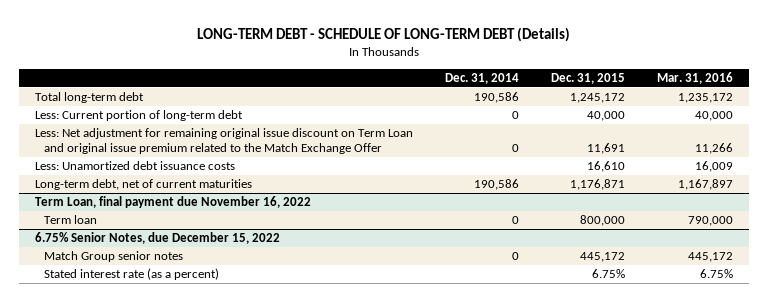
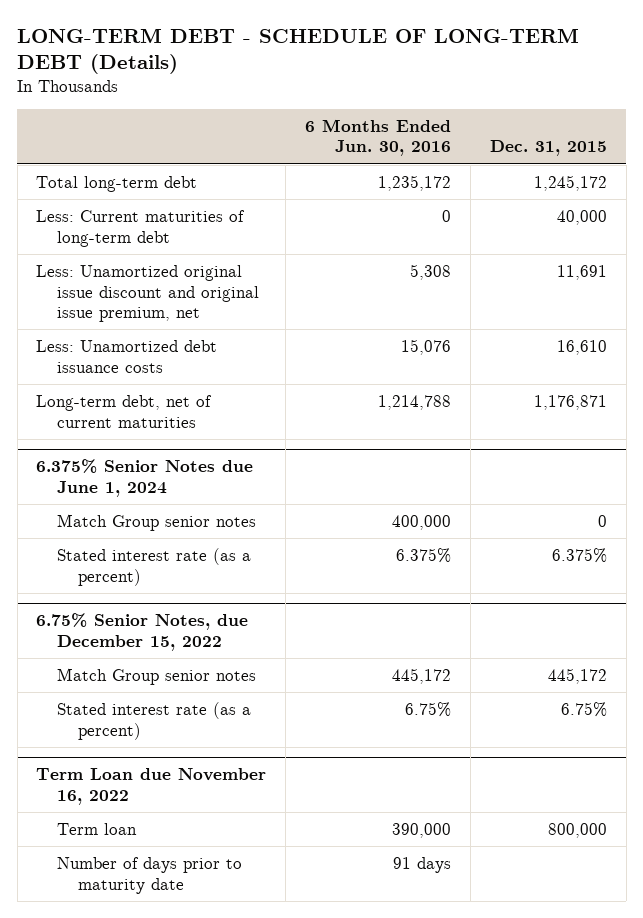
[445,72,520,84] Dec. 31, 2014 -> none
[657,71,734,84] Mar. 31, 2016 -> none
none -> [305,118,452,157] 6 Months Ended Jun. 30, 2016
[35,110,244,122] Less: Current portion of long-term debt -> [36,209,246,247] Less: Current maturities of long-term debt
[35,128,414,155] Less: Net adjustment for remaining original issue discount on Term Loan and original issue premium related to the Match Exchange Offer -> [36,264,260,323] Less: Unamortized original issue discount and original issue premium, net
[35,196,312,209] Term Loan, final payment due November 16, 2022 -> none
[44,215,98,225] Term loan -> none
none -> [36,459,254,497] 6.375% Senior Notes due June 1, 2024
none -> [57,513,257,531] Match Group senior notes
none -> [57,547,252,586] Stated interest rate (as a percent)
none -> [36,768,267,805] Term Loan due November 16, 2022
none -> [57,822,138,835] Term loan
none -> [57,856,243,894] Number of days prior to maturity date

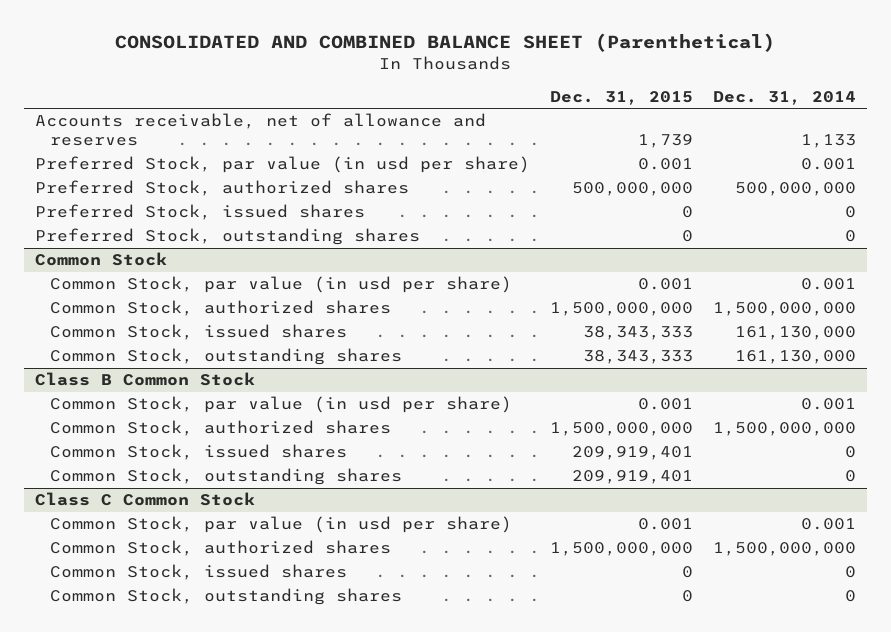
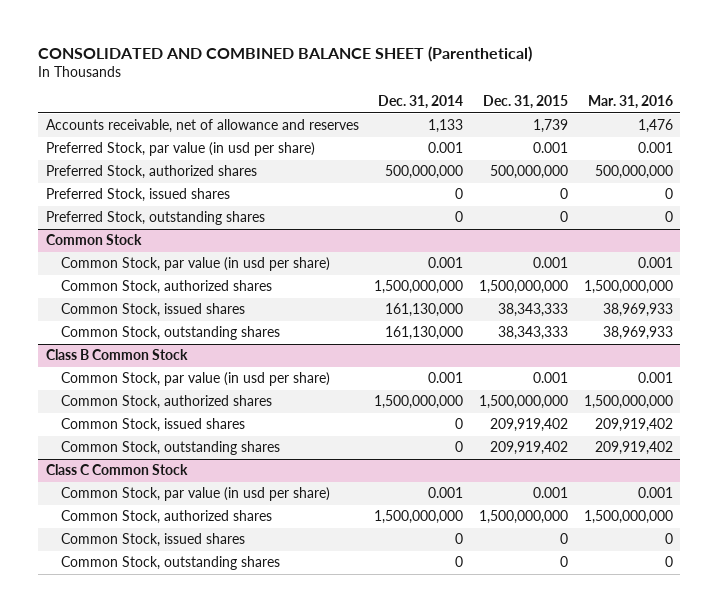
none -> [587,95,673,110] Mar. 31, 2016
[571,446,693,461] 209,919,401 -> [489,418,568,433] 209,919,402
[571,470,693,485] 209,919,401 -> [489,441,568,456] 209,919,402

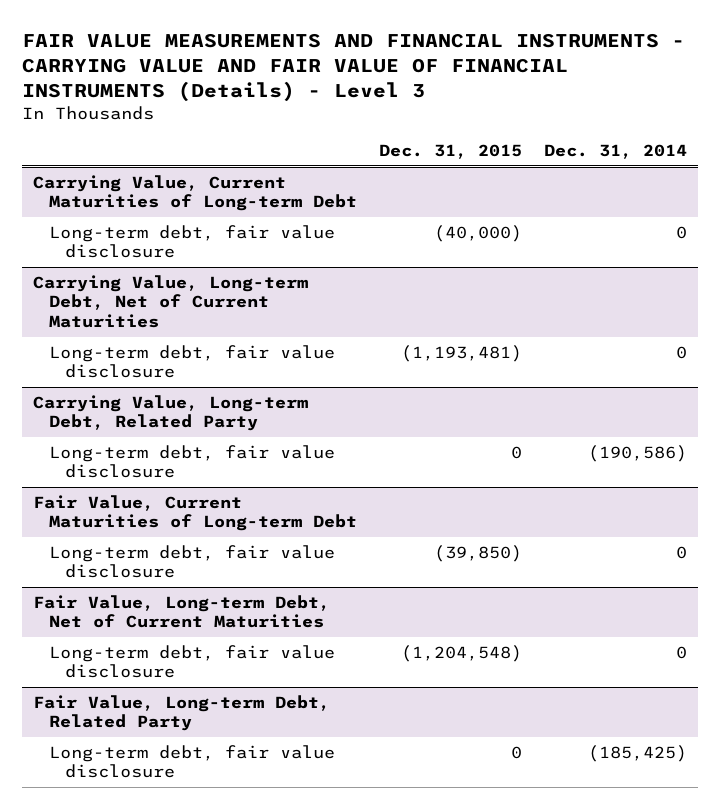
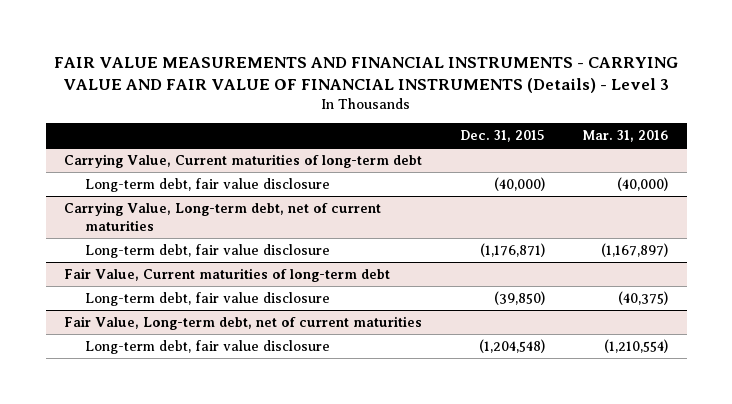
[543,144,687,160] Dec. 31, 2014 -> none
none -> [581,130,668,143] Mar. 31, 2016
[33,174,358,212] Carrying Value, Current Maturities of Long-term Debt -> [64,153,423,168] Carrying Value, Current maturities of long-term debt
[33,394,309,432] Carrying Value, Long-term Debt, Related Party -> none
[49,444,336,479] Long-term debt, fair value disclosure -> none
[33,274,309,328] Carrying Value, Long-term Debt, Net of Current Maturities -> [64,201,382,232] Carrying Value, Long-term debt, net of current maturities
[401,344,523,362] (1,193,481) -> [479,242,545,257] (1,176,871)
[33,494,358,532] Fair Value, Current Maturities of Long-term Debt -> [64,267,391,282] Fair Value, Current maturities of long-term debt
[33,594,331,629] Fair Value, Long-term Debt, Net of Current Maturities -> [64,315,423,330] Fair Value, Long-term debt, net of current maturities
[33,694,331,732] Fair Value, Long-term Debt, Related Party -> none
[49,744,336,779] Long-term debt, fair value disclosure -> none

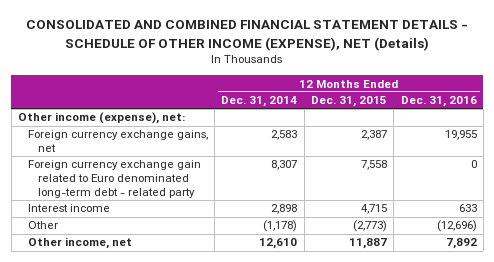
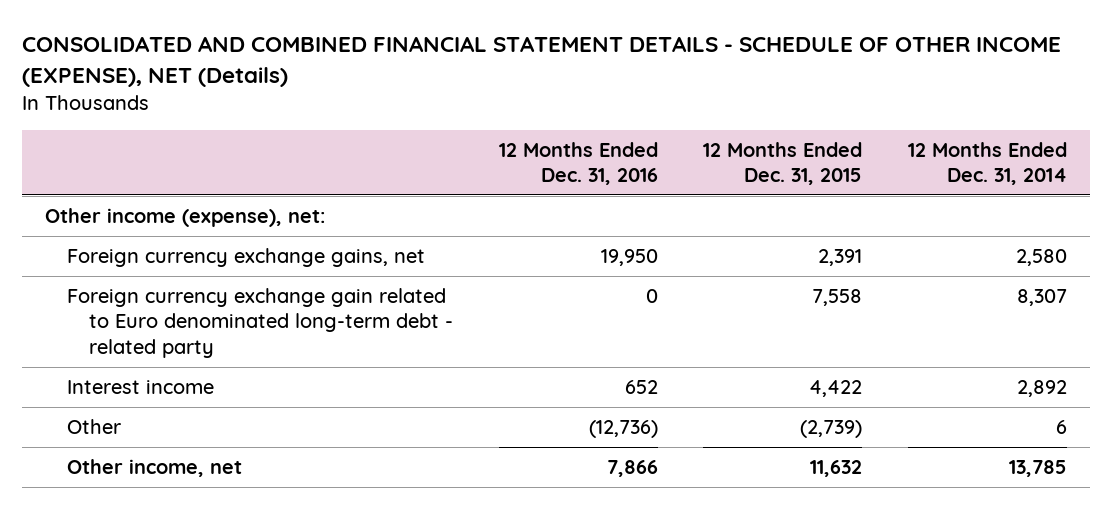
[271,130,298,141] 2,583 -> [1015,248,1067,266] 2,580
[361,130,388,141] 2,387 -> [818,248,863,266] 2,391
[444,130,477,141] 19,955 -> [600,248,658,266] 19,950
[271,204,298,215] 2,898 -> [1016,379,1067,397] 2,892
[361,204,388,215] 4,715 -> [809,379,863,397] 4,422
[458,204,477,213] 633 -> [624,379,658,394] 652
[263,220,298,233] (1,178) -> [1055,419,1067,434] 6
[353,220,388,233] (2,773) -> [800,419,863,438] (2,739)
[436,220,477,233] (12,696) -> [588,419,658,438] (12,736)
[259,238,298,250] 12,610 -> [1008,459,1067,477] 13,785
[349,238,388,250] 11,887 -> [810,459,863,477] 11,632
[445,238,477,250] 7,892 -> [606,459,658,477] 7,866

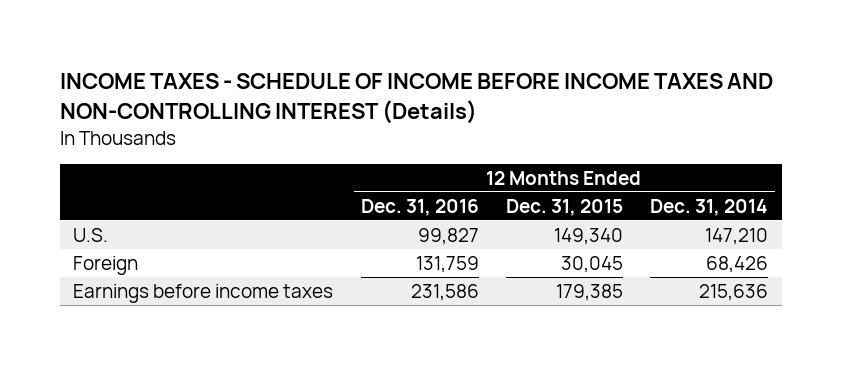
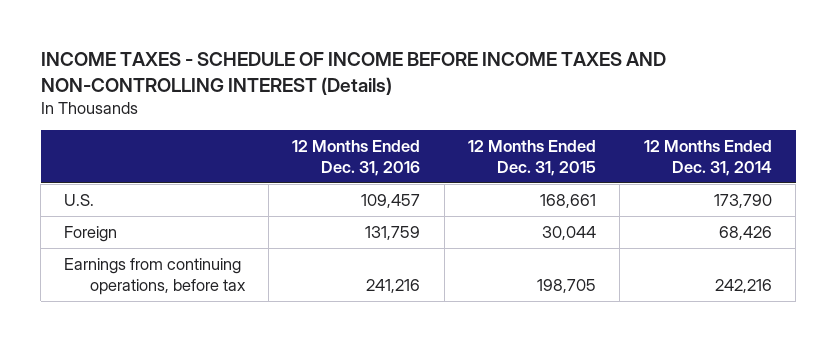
[417,227,479,245] 99,827 -> [361,193,421,208] 109,457
[553,227,623,245] 149,340 -> [540,193,597,208] 168,661
[705,227,769,245] 147,210 -> [713,193,772,208] 173,790
[560,255,623,273] 30,045 -> [542,225,597,240] 30,044
[73,283,334,303] Earnings before income taxes -> [64,257,246,295] Earnings from continuing operations, before tax
[410,283,479,301] 231,586 -> [366,278,421,293] 241,216
[555,283,623,301] 179,385 -> [537,278,597,293] 198,705
[699,283,769,301] 215,636 -> [714,278,772,293] 242,216

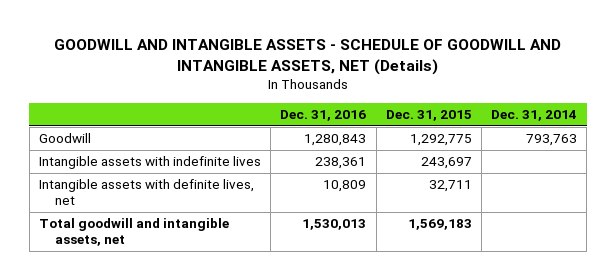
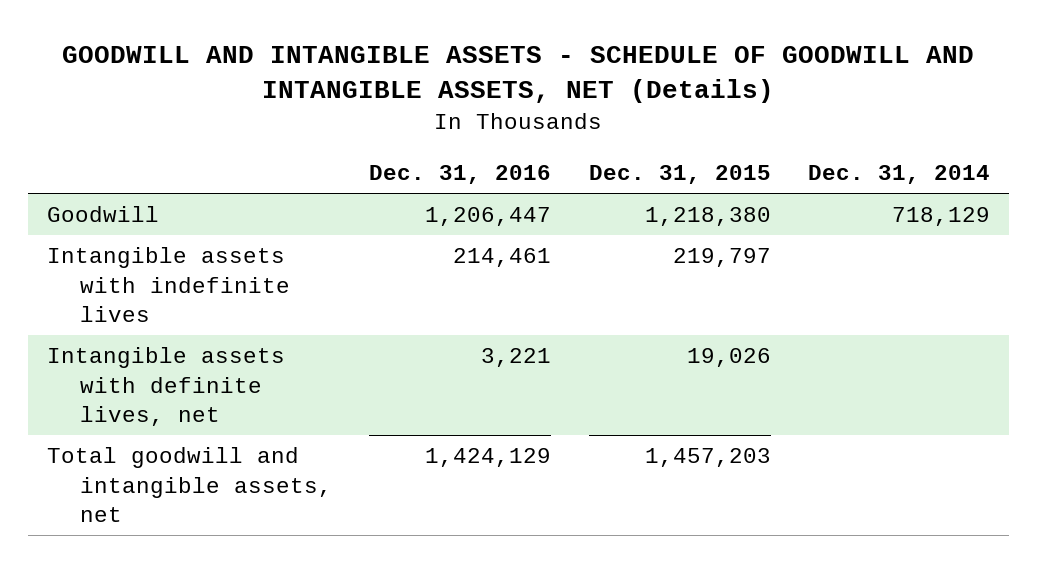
[304,134,367,147] 1,280,843 -> [425,207,552,227] 1,206,447
[409,134,472,147] 1,292,775 -> [644,207,771,227] 1,218,380
[526,134,578,147] 793,763 -> [892,207,991,227] 718,129
[315,157,367,170] 238,361 -> [453,248,552,268] 214,461
[420,157,472,170] 243,697 -> [672,248,771,268] 219,797
[323,180,367,193] 10,809 -> [481,348,552,368] 3,221
[428,180,472,193] 32,711 -> [686,348,771,368] 19,026
[302,219,367,231] 1,530,013 -> [425,448,552,468] 1,424,129
[407,219,472,231] 1,569,183 -> [644,448,771,468] 1,457,203

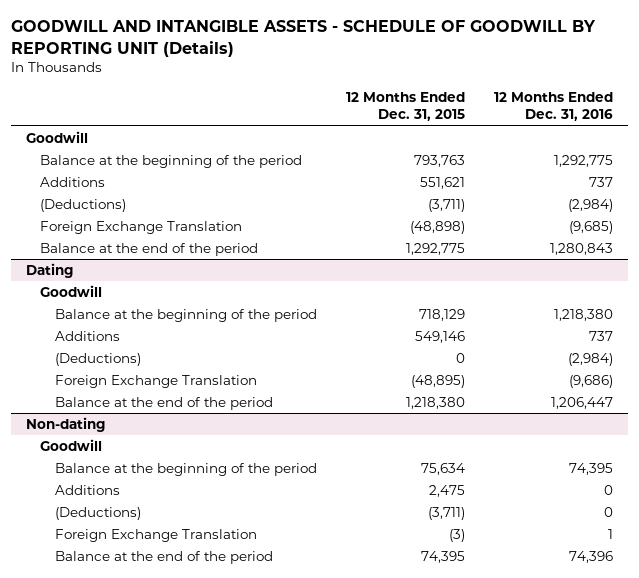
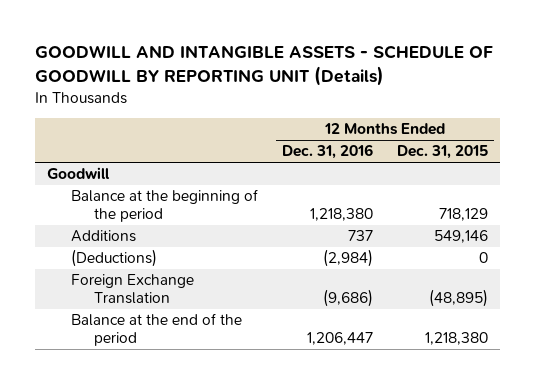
[40,154,303,168] Balance at the beginning of the period -> none
[40,176,106,187] Additions -> none
[40,198,127,212] (Deductions) -> none
[40,220,243,234] Foreign Exchange Translation -> none
[40,242,259,256] Balance at the end of the period -> none
[25,262,73,278] Dating -> none
[40,284,103,297] Goodwill -> none
[25,416,105,432] Non-dating -> none
[40,438,103,451] Goodwill -> none
[54,462,317,476] Balance at the beginning of the period -> none
[54,484,120,495] Additions -> none
[54,506,141,520] (Deductions) -> none
[54,528,257,542] Foreign Exchange Translation -> none
[54,550,273,564] Balance at the end of the period -> none

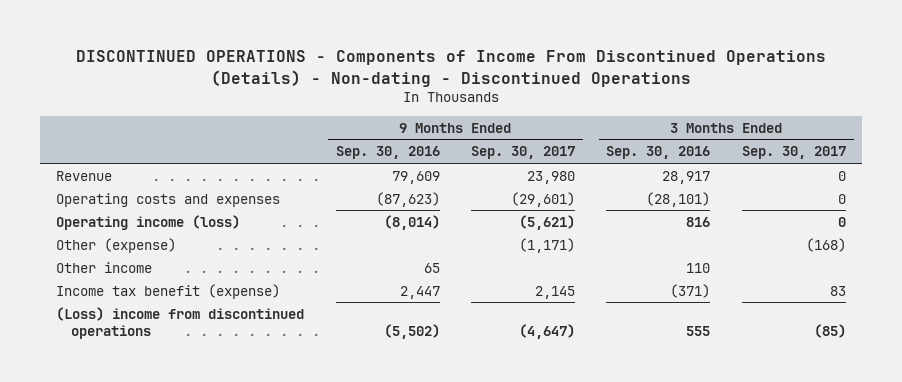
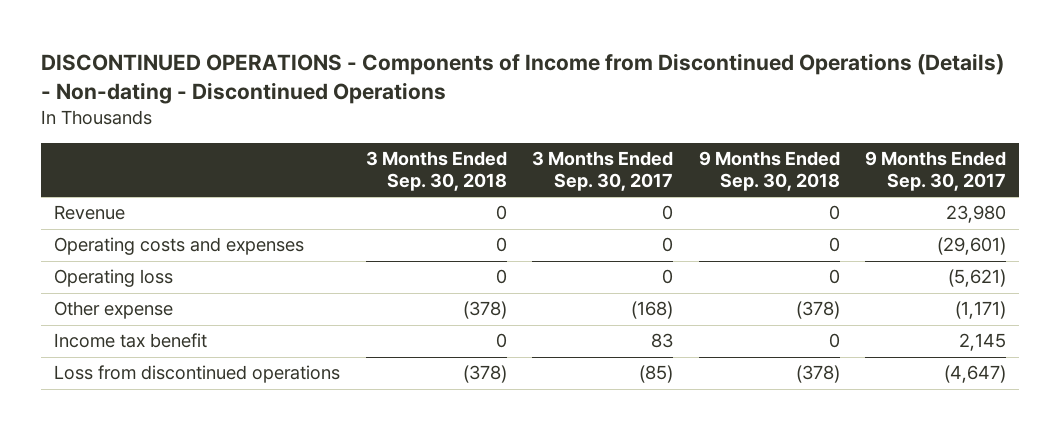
[75,49,826,87] DISCONTINUED OPERATIONS - Components of Income From Discontinued Operations (Details) - Non-dating - Discontinued Operations -> [41,53,1005,104] DISCONTINUED OPERATIONS - Components of Income from Discontinued Operations (Details) - Non-dating - Discontinued Operations
[335,146,440,160] Sep. 30, 2016 -> none
[606,146,711,160] Sep. 30, 2016 -> none
none -> [365,150,507,191] 3 Months Ended Sep. 30, 2018
none -> [698,150,840,191] 9 Months Ended Sep. 30, 2018
[56,261,153,273] Other income -> none
[56,214,241,230] Operating income (loss) -> [54,269,174,288] Operating loss
[56,237,177,253] Other (expense) -> [54,301,174,320] Other expense
[56,283,281,299] Income tax benefit (expense) -> [54,333,208,349] Income tax benefit
[56,306,305,339] (Loss) income from discontinued operations -> [54,365,341,384] Loss from discontinued operations

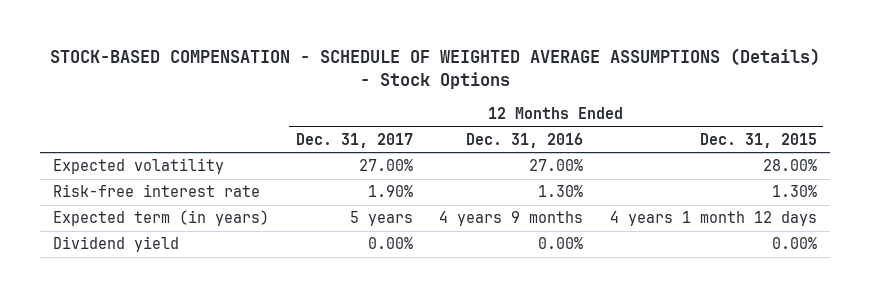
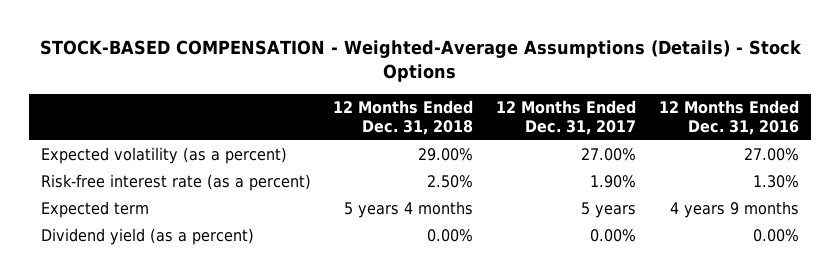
[49,47,820,89] STOCK-BASED COMPENSATION - SCHEDULE OF WEIGHTED AVERAGE ASSUMPTIONS (Details) - Stock Options -> [39,39,802,83] STOCK-BASED COMPENSATION - Weighted-Average Assumptions (Details) - Stock Options
[699,132,817,148] Dec. 31, 2015 -> none
none -> [333,100,474,136] 12 Months Ended Dec. 31, 2018
[53,158,225,175] Expected volatility -> [40,147,287,165] Expected volatility (as a percent)
[53,184,261,198] Risk-free interest rate -> [40,174,311,192] Risk-free interest rate (as a percent)
[53,210,270,227] Expected term (in years) -> [40,201,149,219] Expected term
[53,236,180,253] Dividend yield -> [40,228,254,246] Dividend yield (as a percent)

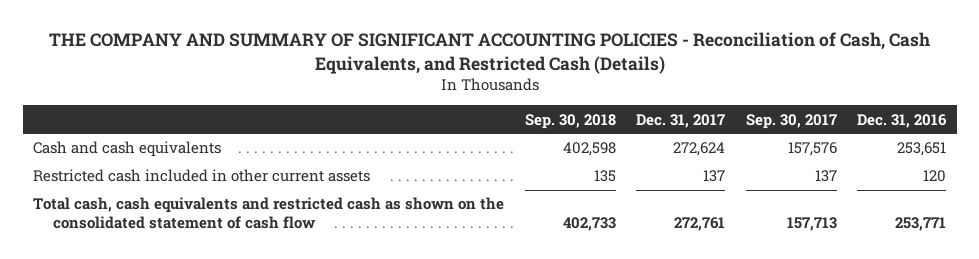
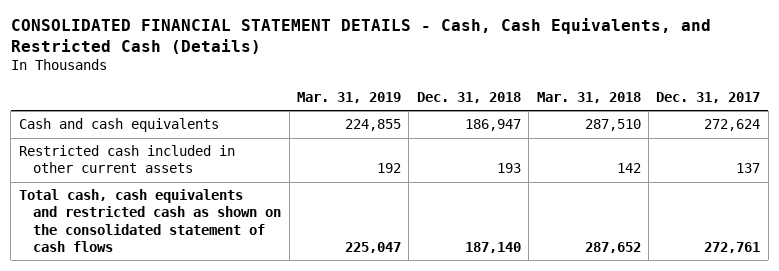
[48,32,930,74] THE COMPANY AND SUMMARY OF SIGNIFICANT ACCOUNTING POLICIES - Reconciliation of Cash, Cash Equivalents, and Restricted Cash (Details) -> [10,18,711,55] CONSOLIDATED FINANCIAL STATEMENT DETAILS - Cash, Cash Equivalents, and Restricted Cash (Details)
[524,113,616,129] Sep. 30, 2018 -> none
[745,113,837,129] Sep. 30, 2017 -> none
[857,113,948,128] Dec. 31, 2016 -> none
none -> [297,91,402,103] Mar. 31, 2019
none -> [416,91,521,103] Dec. 31, 2018
none -> [536,91,641,103] Mar. 31, 2018
[33,197,505,229] Total cash, cash equivalents and restricted cash as shown on the consolidated statement of cash flow -> [18,189,282,252] Total cash, cash equivalents and restricted cash as shown on the consolidated statement of cash flows

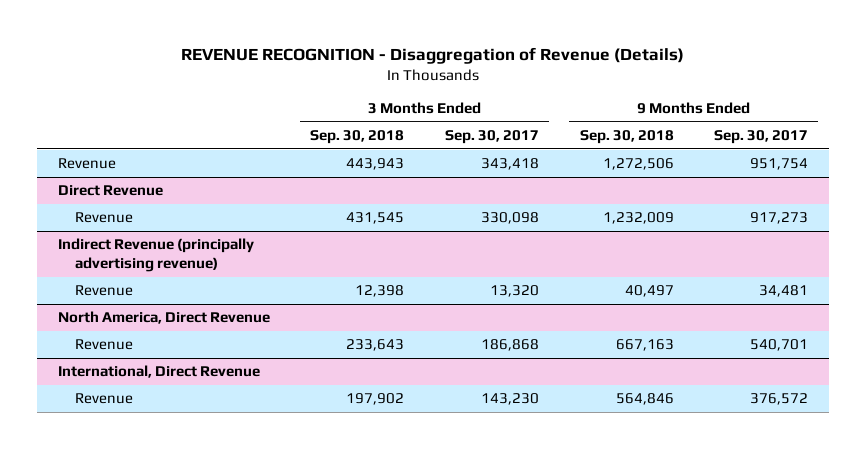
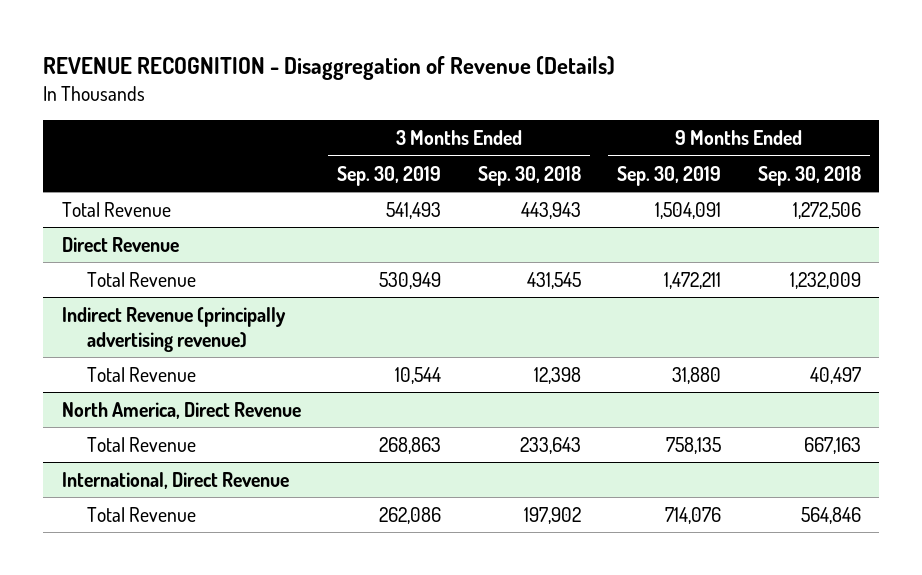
[444,130,539,145] Sep. 30, 2017 -> none
[714,130,809,145] Sep. 30, 2017 -> none
none -> [337,165,442,186] Sep. 30, 2019
none -> [617,165,722,186] Sep. 30, 2019
[57,158,116,170] Revenue -> [61,201,171,217] Total Revenue
[75,212,134,224] Revenue -> [87,271,197,287] Total Revenue
[75,285,134,297] Revenue -> [87,366,197,382] Total Revenue
[75,339,134,351] Revenue -> [87,436,197,452] Total Revenue
[75,393,134,405] Revenue -> [87,506,197,522] Total Revenue

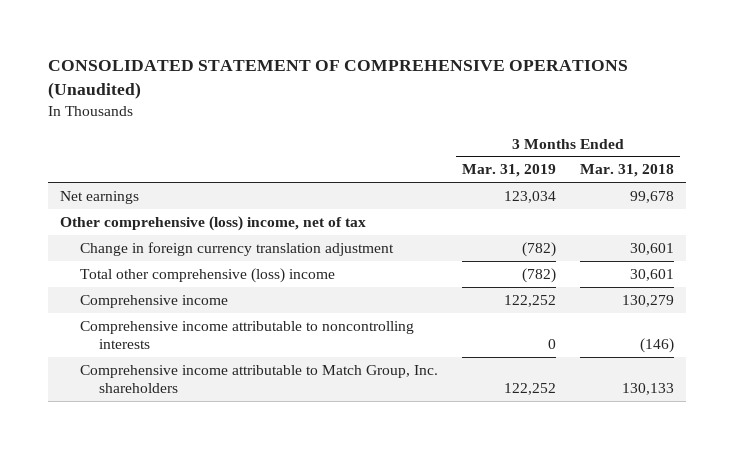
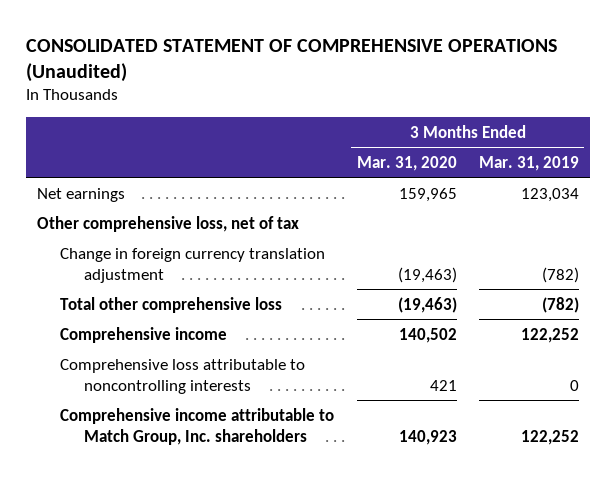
[580,164,675,178] Mar. 31, 2018 -> none
none -> [356,155,457,171] Mar. 31, 2020
[59,215,366,231] Other comprehensive (loss) income, net of tax -> [36,215,299,232] Other comprehensive loss, net of tax
[79,267,335,283] Total other comprehensive (loss) income -> [60,296,283,313] Total other comprehensive loss
[79,320,414,350] Comprehensive income attributable to noncontrolling interests -> [60,358,306,394] Comprehensive loss attributable to noncontrolling interests

